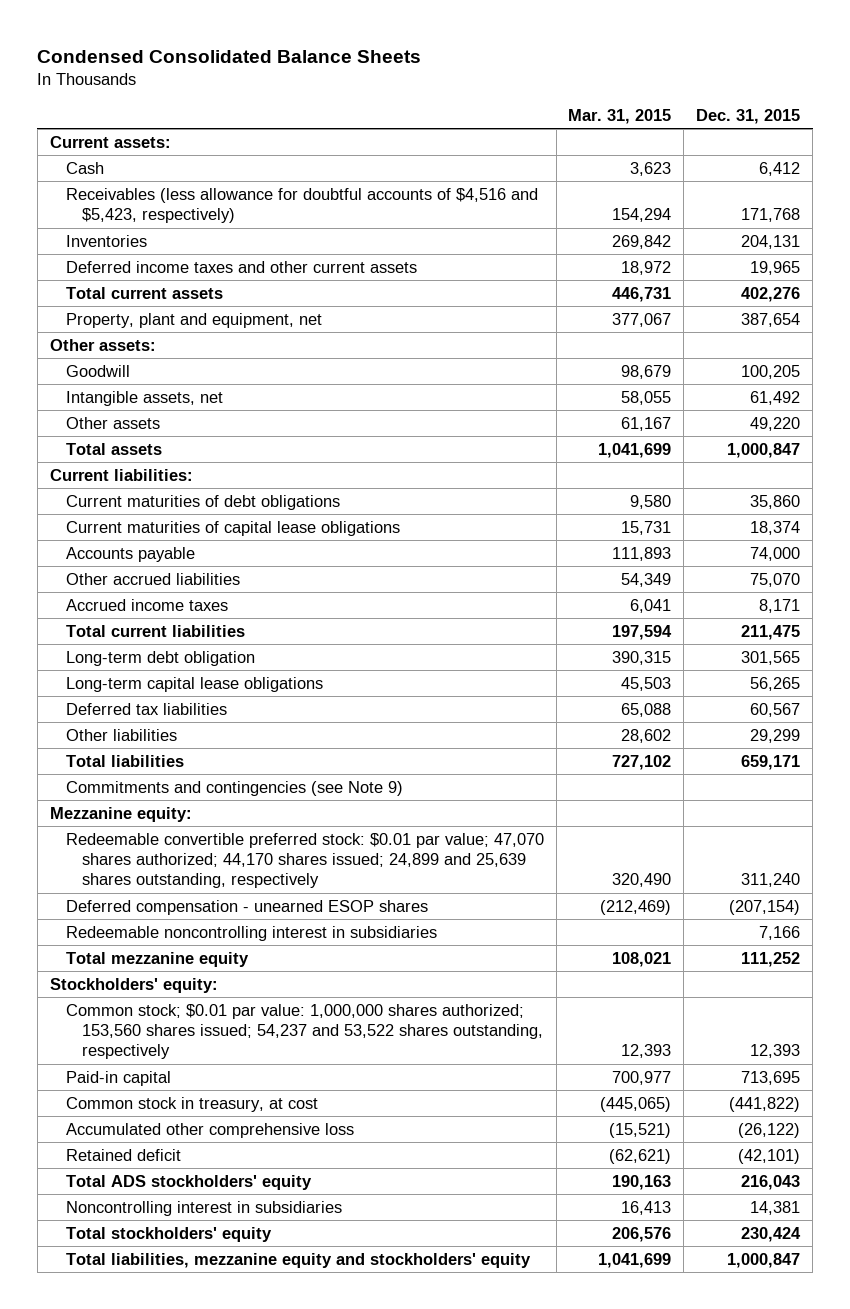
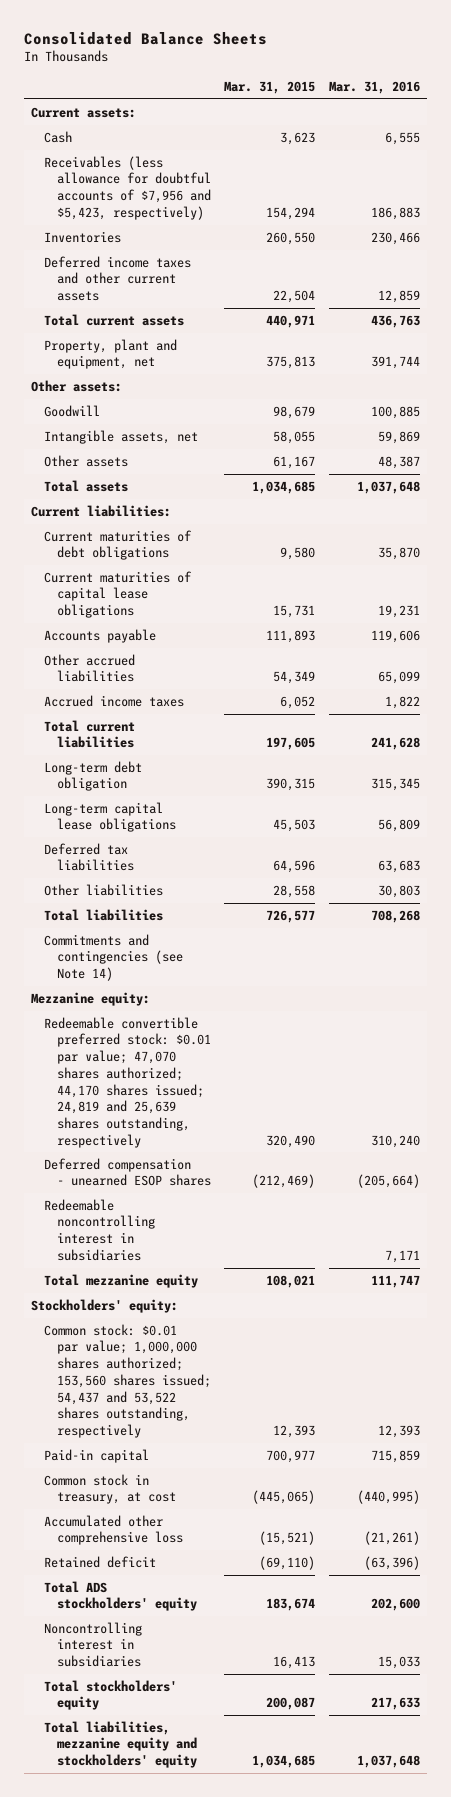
[37,49,422,63] Condensed Consolidated Balance Sheets -> [23,31,267,45] Consolidated Balance Sheets
[696,108,801,124] Dec. 31, 2015 -> none
none -> [329,81,421,95] Mar. 31, 2016
[65,187,538,224] Receivables (less allowance for doubtful accounts of $4,516 and $5,423, respectively) -> [43,155,211,220] Receivables (less allowance for doubtful accounts of $7,956 and $5,423, respectively)
[612,234,672,249] 269,842 -> [266,231,316,245] 260,550
[621,260,672,275] 18,972 -> [273,290,316,304] 22,504
[612,286,672,302] 446,731 -> [266,314,316,328] 440,971
[612,312,672,327] 377,067 -> [266,356,316,370] 375,813
[598,442,672,458] 1,041,699 -> [252,480,316,494] 1,034,685
[630,598,672,613] 6,041 -> [280,695,316,709] 6,052
[612,624,673,640] 197,594 -> [266,737,316,751] 197,605
[621,702,672,717] 65,088 -> [273,860,316,874] 64,596
[621,728,672,743] 28,602 -> [273,884,316,898] 28,558
[612,754,672,770] 727,102 -> [266,909,316,923] 726,577
[65,780,403,796] Commitments and contingencies (see Note 9) -> [43,933,183,982] Commitments and contingencies (see Note 14)
[65,832,544,889] Redeemable convertible preferred stock: $0.01 par value; 47,070 shares authorized; 44,170 shares issued; 24,899 and 25,639 shares outstanding, respectively -> [43,1016,211,1148] Redeemable convertible preferred stock: $0.01 par value; 47,070 shares authorized; 44,170 shares issued; 24,819 and 25,639 shares outstanding, respectively
[65,1003,543,1060] Common stock; $0.01 par value: 1,000,000 shares authorized; 153,560 shares issued; 54,237 and 53,522 shares outstanding, respectively -> [43,1323,211,1439] Common stock: $0.01 par value; 1,000,000 shares authorized; 153,560 shares issued; 54,437 and 53,522 shares outstanding, respectively
[609,1148,672,1164] (62,621) -> [259,1555,316,1570] (69,110)
[612,1174,672,1190] 190,163 -> [266,1598,316,1612] 183,674
[612,1226,672,1242] 206,576 -> [266,1697,316,1711] 200,087
[598,1252,672,1268] 1,041,699 -> [252,1755,316,1769] 1,034,685

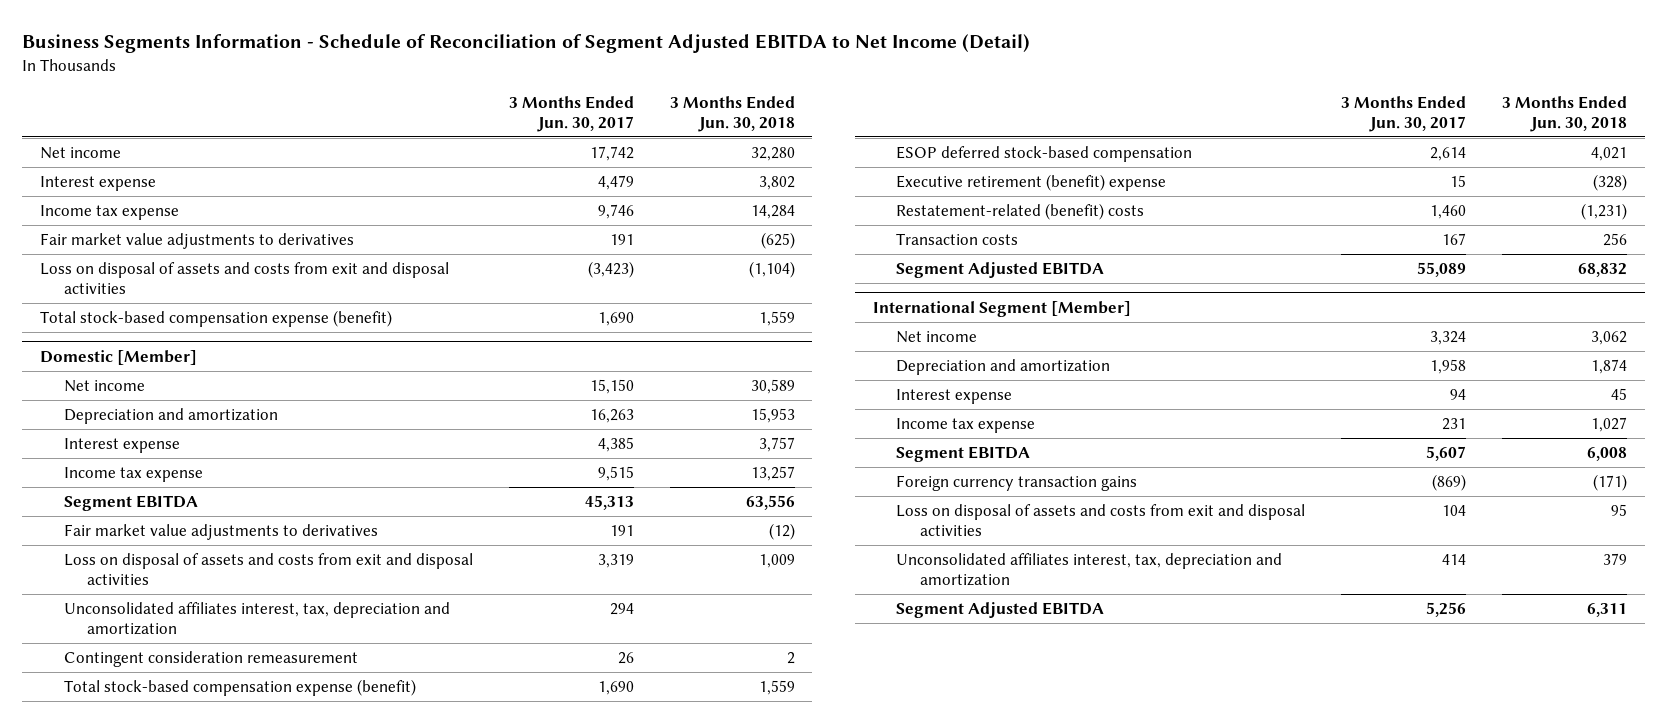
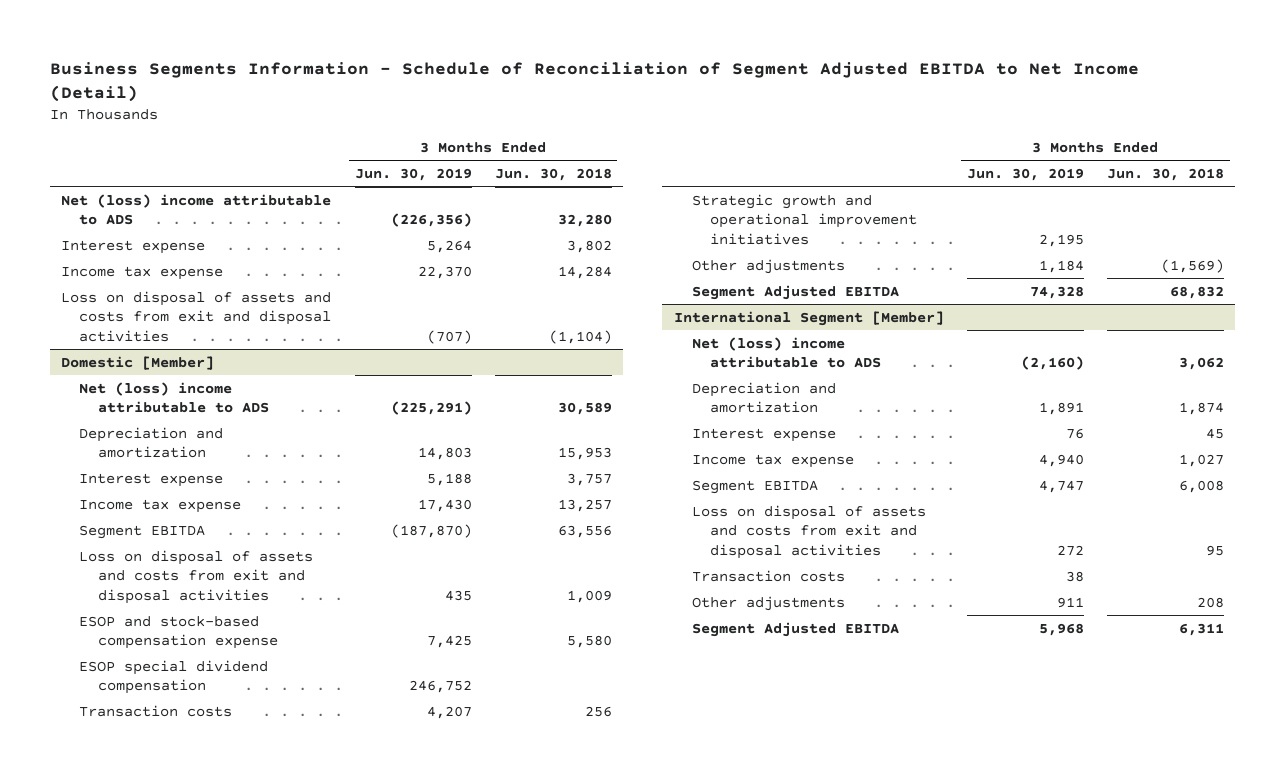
[508,96,634,132] 3 Months Ended Jun. 30, 2017 -> none
none -> [354,168,472,182] Jun. 30, 2019
[40,146,122,159] Net income -> [61,193,332,226] Net (loss) income attributable to ADS
[40,232,355,249] Fair market value adjustments to derivatives -> none
[40,309,393,327] Total stock-based compensation expense (benefit) -> none
[63,379,145,392] Net income -> [79,381,269,414] Net (loss) income attributable to ADS
[63,523,378,540] Fair market value adjustments to derivatives -> none
[63,601,450,635] Unconsolidated affiliates interest, tax, depreciation and amortization -> none
[63,650,358,667] Contingent consideration remeasurement -> none
[63,678,416,696] Total stock-based compensation expense (benefit) -> none
[896,173,1167,191] Executive retirement (benefit) expense -> none
[896,202,1145,220] Restatement-related (benefit) costs -> none
[896,145,1193,162] ESOP deferred stock-based compensation -> [79,615,278,650] ESOP and stock-based compensation expense
[1591,146,1628,161] 4,021 -> [566,635,612,649] 5,580
none -> [79,659,269,695] ESOP special dividend compensation
none -> [691,193,917,245] Strategic growth and operational improvement initiatives
none -> [691,258,845,274] Other adjustments
[896,330,978,343] Net income -> [691,336,881,369] Net (loss) income attributable to ADS
[896,474,1138,491] Foreign currency transaction gains -> none
[896,552,1283,586] Unconsolidated affiliates interest, tax, depreciation and amortization -> none
none -> [691,569,845,582] Transaction costs
none -> [691,595,845,611] Other adjustments

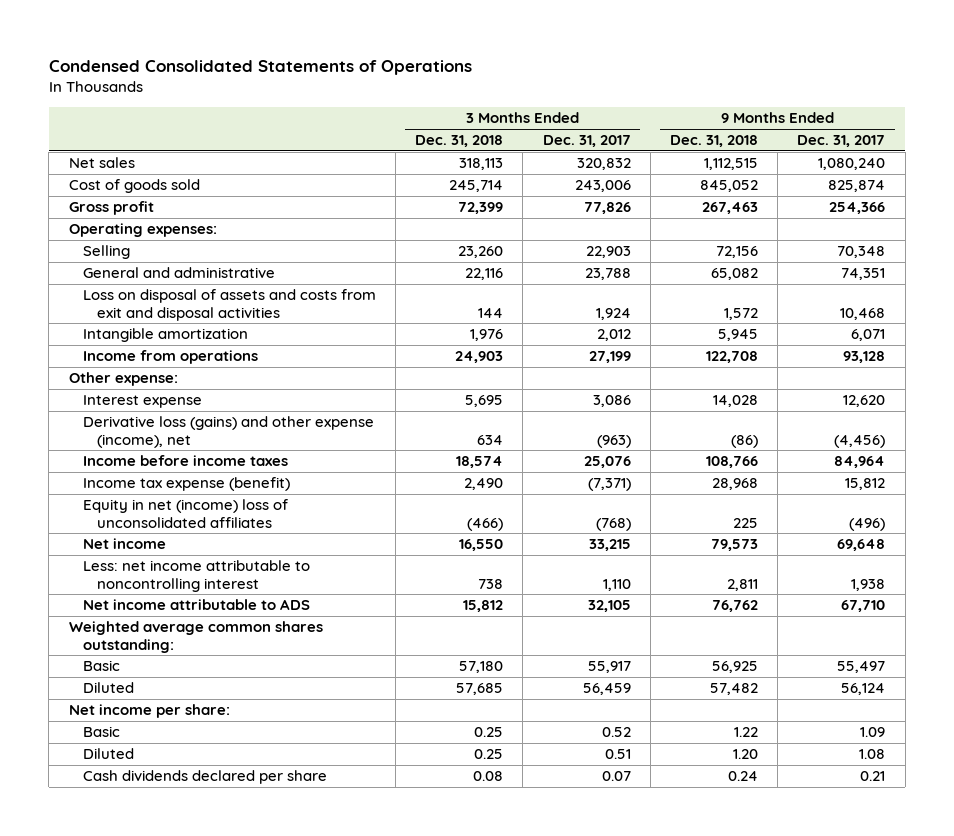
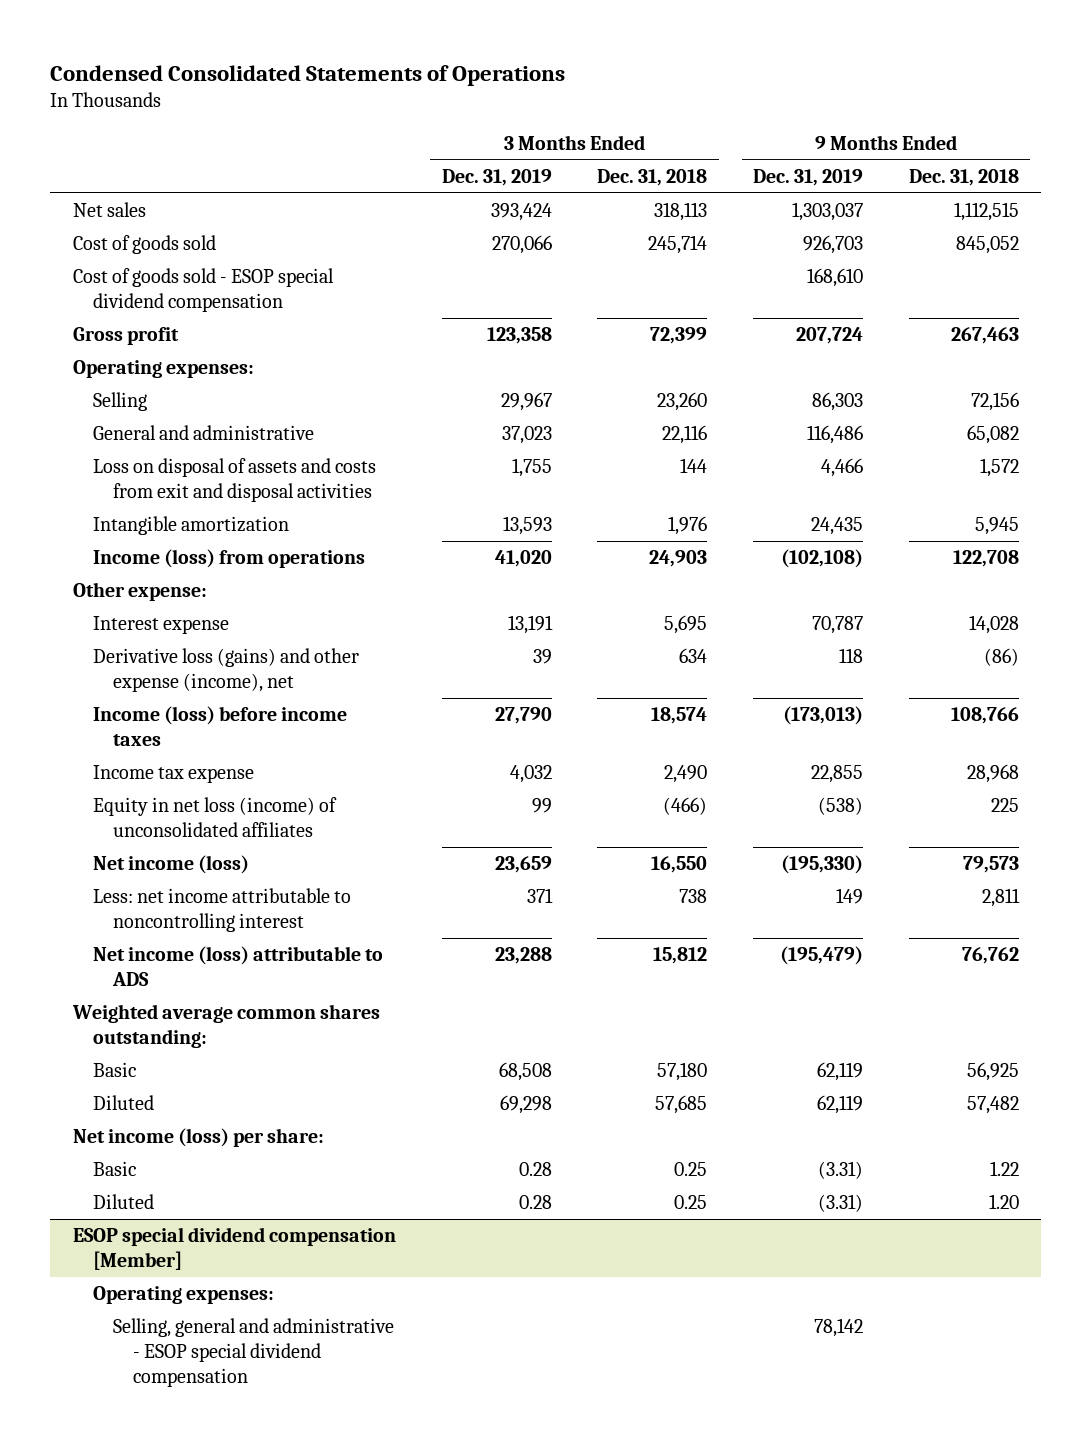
[542,135,631,148] Dec. 31, 2017 -> none
[797,135,886,148] Dec. 31, 2017 -> none
none -> [441,168,552,186] Dec. 31, 2019
none -> [752,168,863,186] Dec. 31, 2019
none -> [73,268,335,313] Cost of goods sold - ESOP special dividend compensation
[82,350,258,365] Income from operations -> [93,549,366,569] Income (loss) from operations
[82,455,288,467] Income before income taxes -> [93,706,348,747] Income (loss) before income taxes
[82,477,290,492] Income tax expense (benefit) -> [93,765,255,784] Income tax expense
[82,499,288,528] Equity in net (income) loss of unconsolidated affiliates -> [93,797,338,838] Equity in net loss (income) of unconsolidated affiliates
[82,538,166,550] Net income -> [93,855,250,875] Net income (loss)
[82,599,310,611] Net income attributable to ADS -> [93,946,384,987] Net income (loss) attributable to ADS
[68,704,230,719] Net income per share: -> [73,1128,325,1148] Net income (loss) per share:
[82,770,327,785] Cash dividends declared per share -> none
none -> [73,1227,397,1271] ESOP special dividend compensation [Member]
none -> [93,1286,275,1305] Operating expenses:
none -> [113,1318,395,1387] Selling, general and administrative - ESOP special dividend compensation

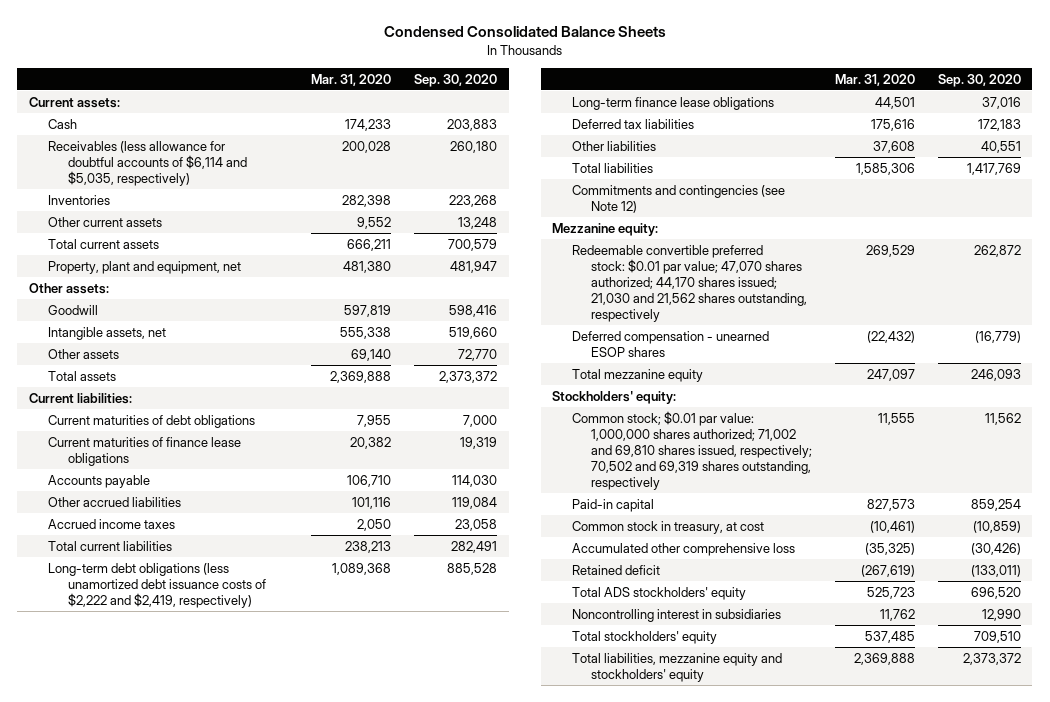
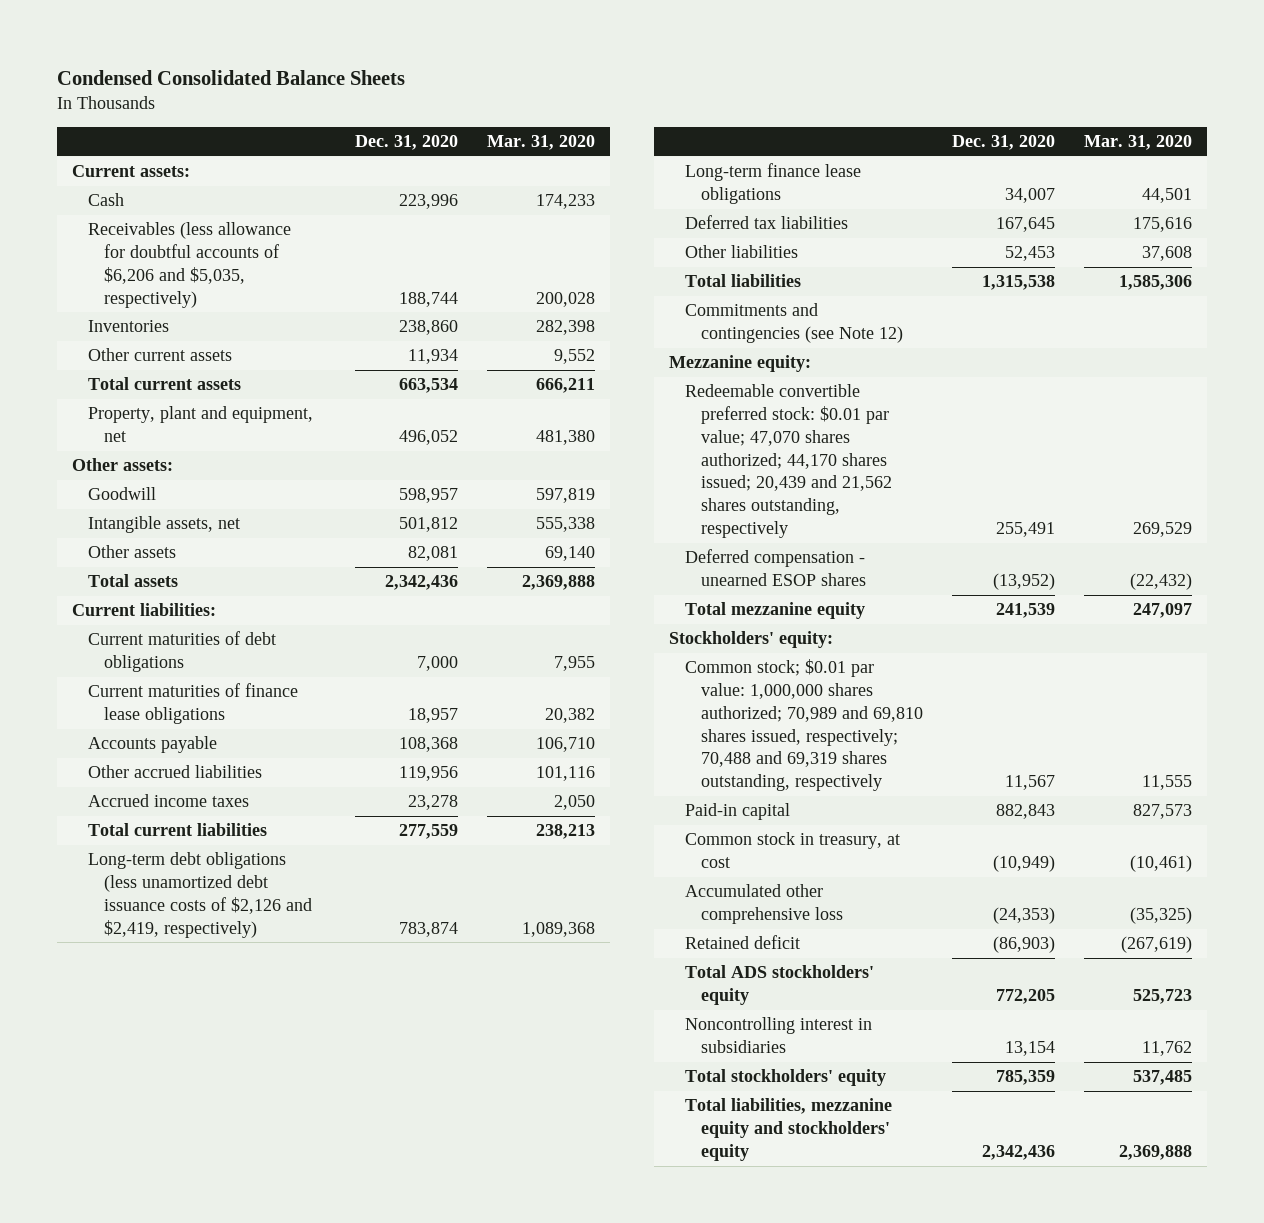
[414,73,498,87] Sep. 30, 2020 -> none
none -> [355,135,459,151] Dec. 31, 2020
[48,140,247,186] Receivables (less allowance for doubtful accounts of $6,114 and $5,035, respectively) -> [88,222,292,308] Receivables (less allowance for doubtful accounts of $6,206 and $5,035, respectively)
[48,562,266,608] Long-term debt obligations (less unamortized debt issuance costs of $2,222 and $2,419, respectively) -> [88,852,313,938] Long-term debt obligations (less unamortized debt issuance costs of $2,126 and $2,419, respectively)
[571,244,808,322] Redeemable convertible preferred stock: $0.01 par value; 47,070 shares authorized; 44,170 shares issued; 21,030 and 21,562 shares outstanding, respectively -> [685,384,893,538] Redeemable convertible preferred stock: $0.01 par value; 47,070 shares authorized; 44,170 shares issued; 20,439 and 21,562 shares outstanding, respectively
[571,410,813,490] Common stock; $0.01 par value: 1,000,000 shares authorized; 71,002 and 69,810 shares issued, respectively; 70,502 and 69,319 shares outstanding, respectively -> [685,659,924,792] Common stock; $0.01 par value: 1,000,000 shares authorized; 70,989 and 69,810 shares issued, respectively; 70,488 and 69,319 shares outstanding, respectively

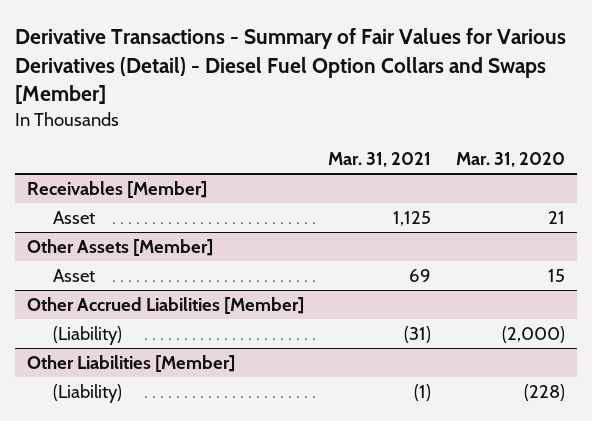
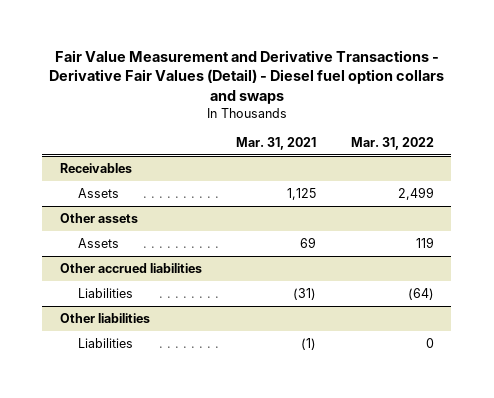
[15,28,567,105] Derivative Transactions - Summary of Fair Values for Various Derivatives (Detail) - Diesel Fuel Option Collars and Swaps [Member] -> [48,49,444,104] Fair Value Measurement and Derivative Transactions - Derivative Fair Values (Detail) - Diesel fuel option collars and swaps
[455,152,565,168] Mar. 31, 2020 -> none
none -> [350,137,434,151] Mar. 31, 2022
[27,180,208,198] Receivables [Member] -> [59,162,132,173] Receivables
[52,210,95,224] Asset -> [78,187,120,198] Assets
[27,238,214,256] Other Assets [Member] -> [59,212,138,223] Other assets
[52,268,95,282] Asset -> [78,237,120,248] Assets
[27,296,305,314] Other Accrued Liabilities [Member] -> [59,262,202,273] Other accrued liabilities
[52,325,122,345] (Liability) -> [78,287,134,298] Liabilities
[27,354,236,372] Other Liabilities [Member] -> [59,312,150,323] Other liabilities
[52,383,122,403] (Liability) -> [78,337,134,348] Liabilities

